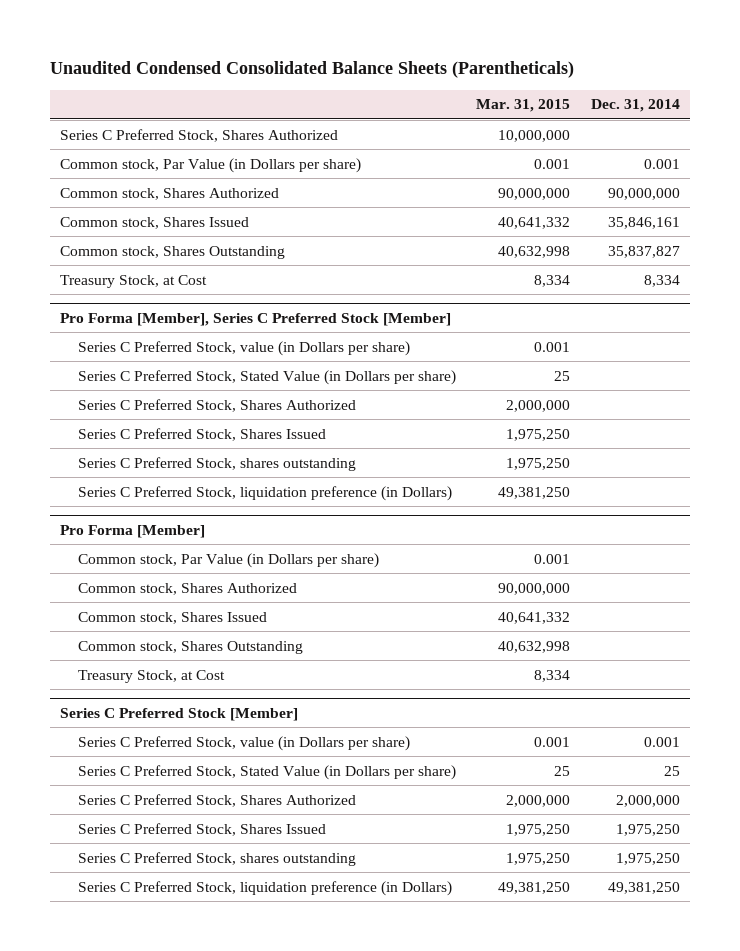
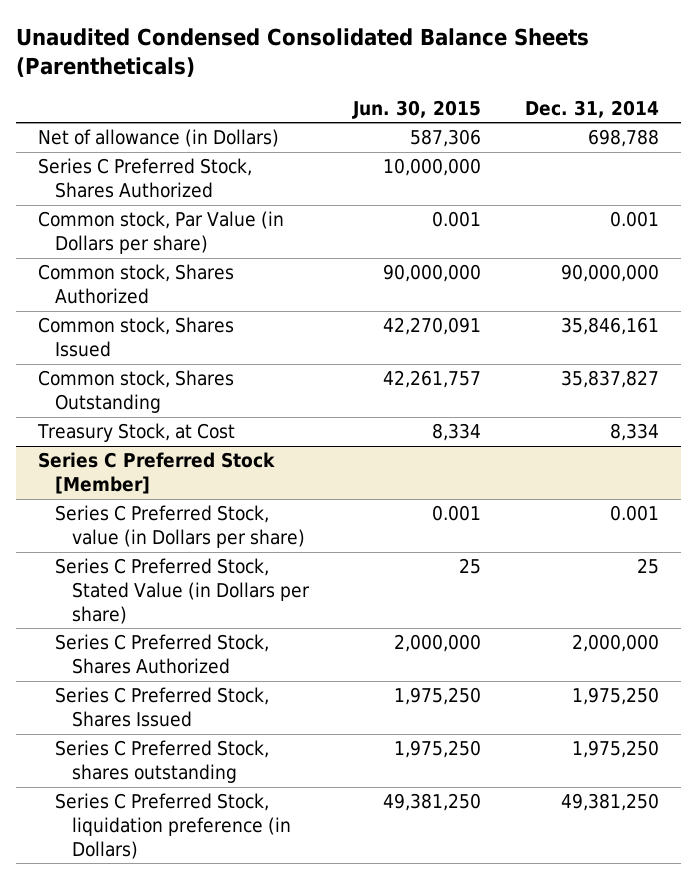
[476,99,571,113] Mar. 31, 2015 -> none
none -> [351,99,481,119] Jun. 30, 2015
none -> [38,129,280,148] Net of allowance (in Dollars)
[60,312,452,326] Pro Forma [Member], Series C Preferred Stock [Member] -> none
[77,340,410,356] Series C Preferred Stock, value (in Dollars per share) -> none
[77,369,456,385] Series C Preferred Stock, Stated Value (in Dollars per share) -> none
[77,398,356,412] Series C Preferred Stock, Shares Authorized -> none
[77,427,326,441] Series C Preferred Stock, Shares Issued -> none
[77,456,356,471] Series C Preferred Stock, shares outstanding -> none
[77,485,452,501] Series C Preferred Stock, liquidation preference (in Dollars) -> none
[60,524,206,538] Pro Forma [Member] -> none
[77,552,379,568] Common stock, Par Value (in Dollars per share) -> none
[77,582,297,595] Common stock, Shares Authorized -> none
[77,611,267,624] Common stock, Shares Issued -> none
[77,640,303,654] Common stock, Shares Outstanding -> none
[77,669,225,683] Treasury Stock, at Cost -> none

